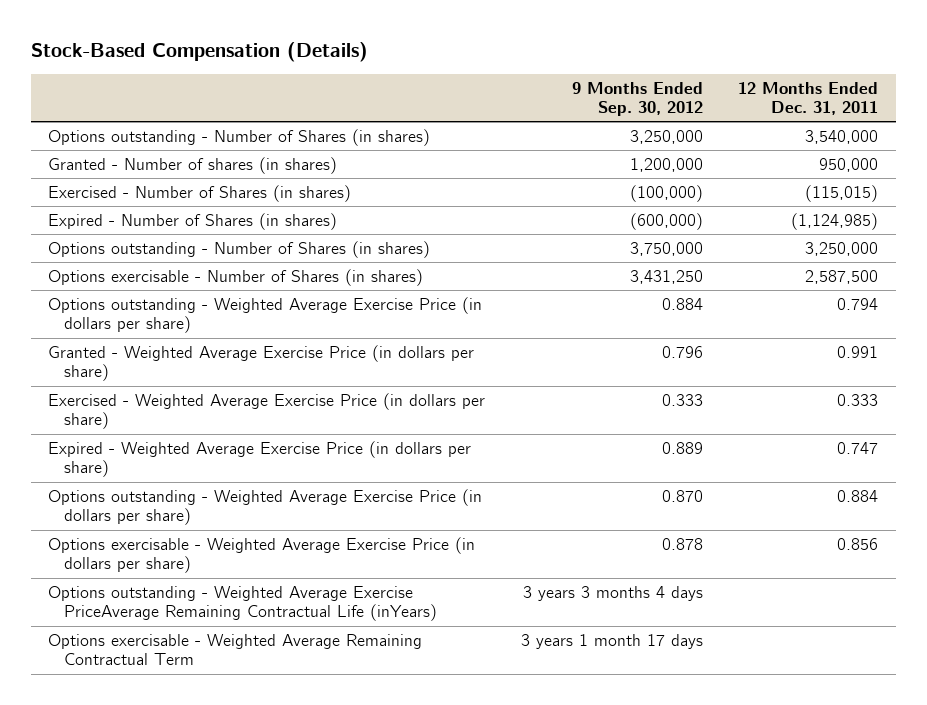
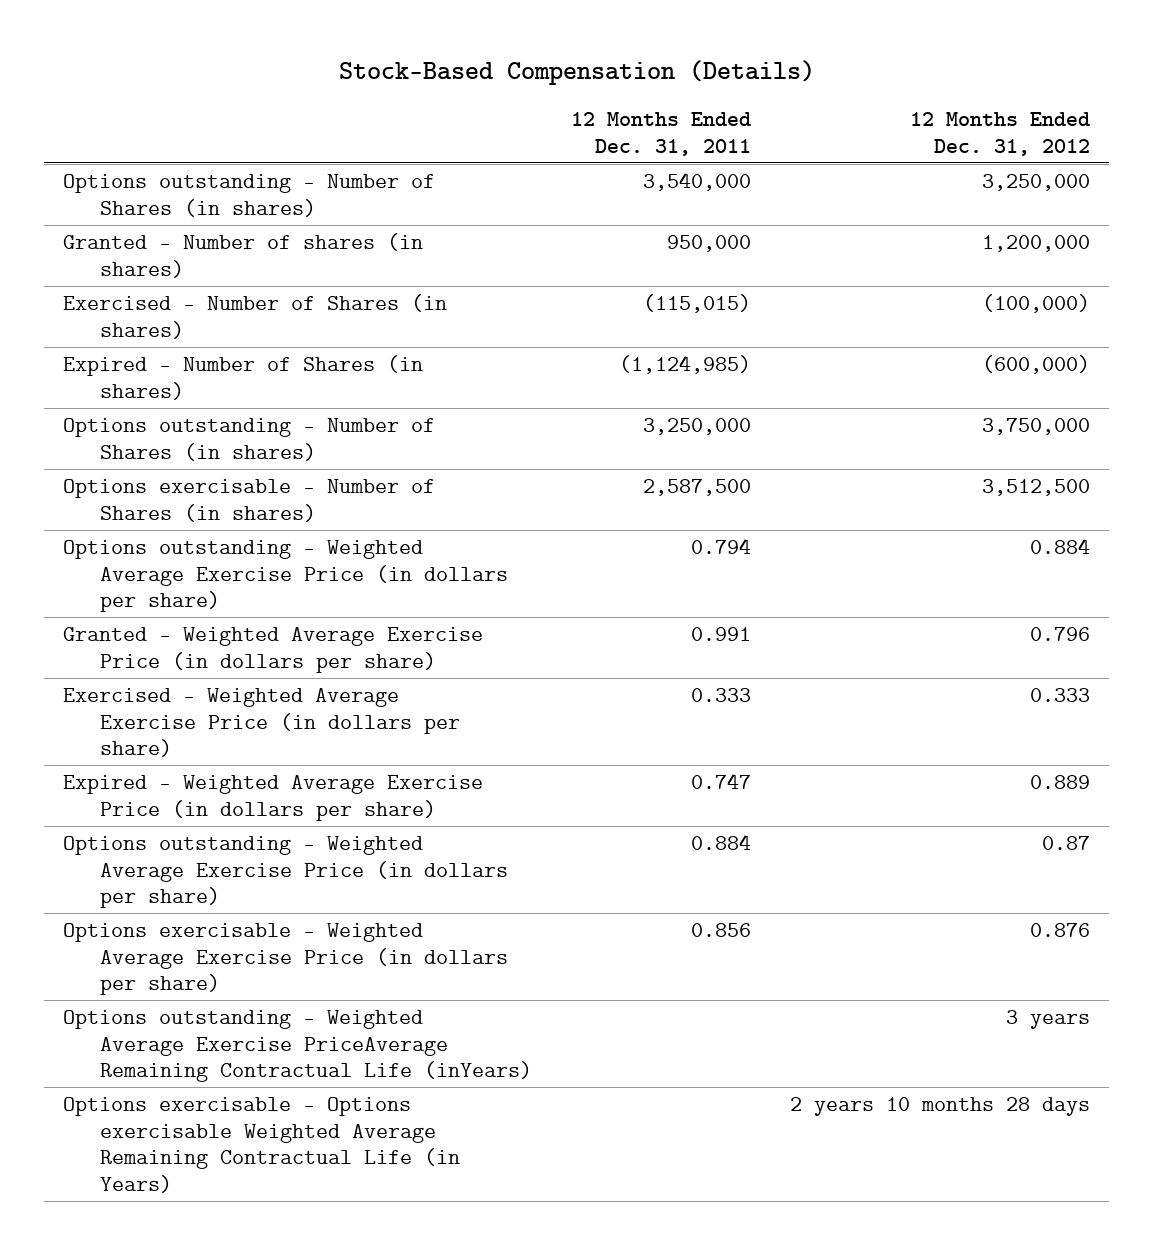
[571,81,703,116] 9 Months Ended Sep. 30, 2012 -> none
none -> [909,112,1090,156] 12 Months Ended Dec. 31, 2012
[48,634,423,666] Options exercisable - Weighted Average Remaining Contractual Term -> [63,1096,460,1194] Options exercisable - Options exercisable Weighted Average Remaining Contractual Life (in Years)

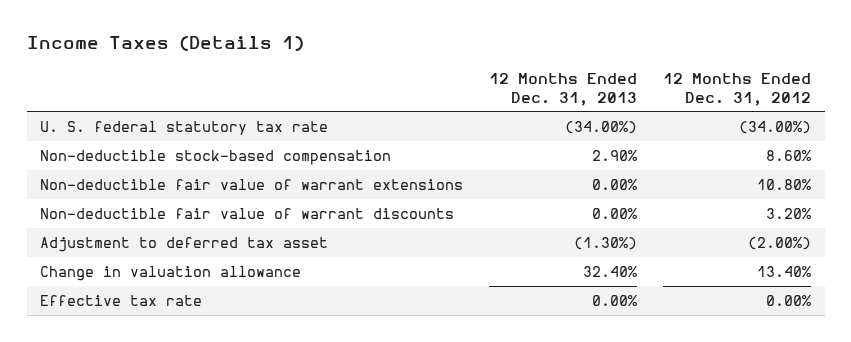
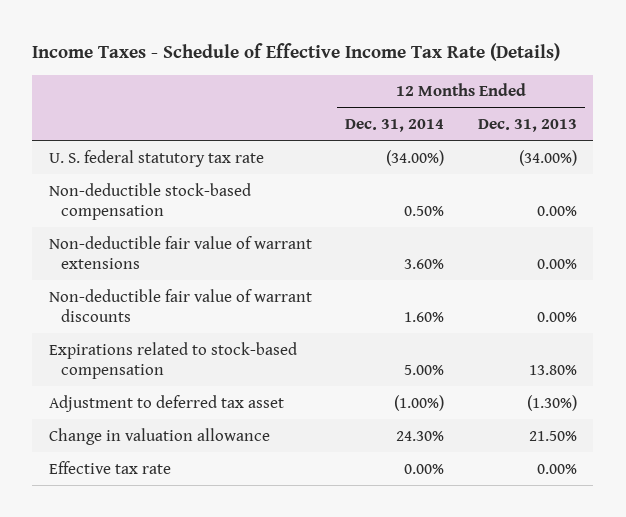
[26,36,304,52] Income Taxes (Details 1) -> [32,43,561,62] Income Taxes - Schedule of Effective Income Tax Rate (Details)
[663,73,812,106] 12 Months Ended Dec. 31, 2012 -> none
none -> [345,118,445,132] Dec. 31, 2014
[592,150,638,162] 2.90% -> [536,205,577,216] 0.00%
none -> [49,341,298,379] Expirations related to stock-based compensation
[583,266,638,278] 32.40% -> [528,430,577,441] 21.50%

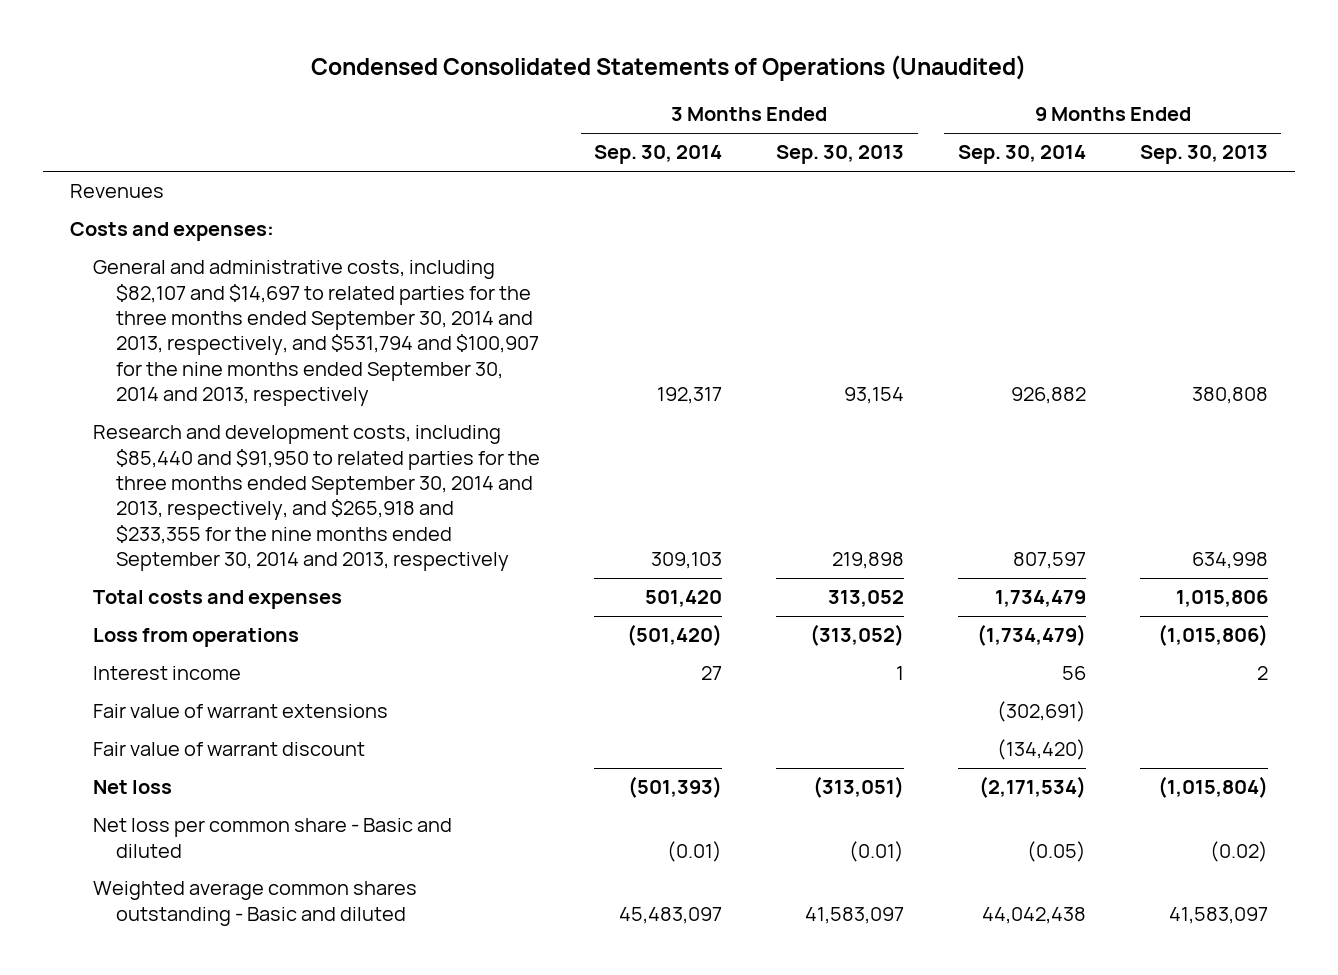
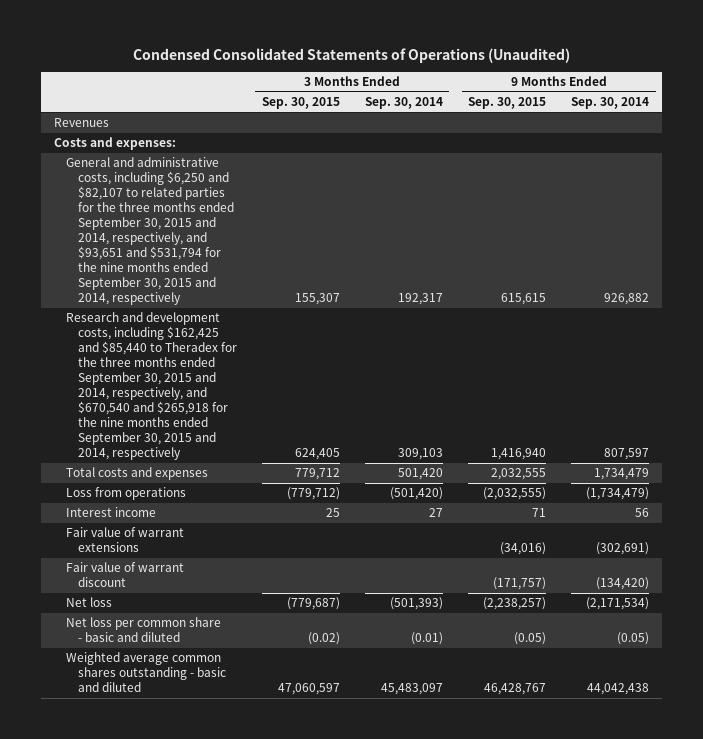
[776,145,905,165] Sep. 30, 2013 -> none
[1139,145,1268,165] Sep. 30, 2013 -> none
none -> [261,97,340,110] Sep. 30, 2015
none -> [468,97,547,110] Sep. 30, 2015
[93,260,540,407] General and administrative costs, including $82,107 and $14,697 to related parties for the three months ended September 30, 2014 and 2013, respectively, and $531,794 and $100,907 for the nine months ended September 30, 2014 and 2013, respectively -> [65,157,234,306] General and administrative costs, including $6,250 and $82,107 to related parties for the three months ended September 30, 2015 and 2014, respectively, and $93,651 and $531,794 for the nine months ended September 30, 2015 and 2014, respectively
[93,425,541,572] Research and development costs, including $85,440 and $91,950 to related parties for the three months ended September 30, 2014 and 2013, respectively, and $265,918 and $233,355 for the nine months ended September 30, 2014 and 2013, respectively -> [65,312,237,461] Research and development costs, including $162,425 and $85,440 to Theradex for the three months ended September 30, 2015 and 2014, respectively, and $670,540 and $265,918 for the nine months ended September 30, 2015 and 2014, respectively
[93,818,453,858] Net loss per common share - Basic and diluted -> [65,617,221,643] Net loss per common share - basic and diluted
[93,881,418,926] Weighted average common shares outstanding - Basic and diluted -> [65,652,226,693] Weighted average common shares outstanding - basic and diluted

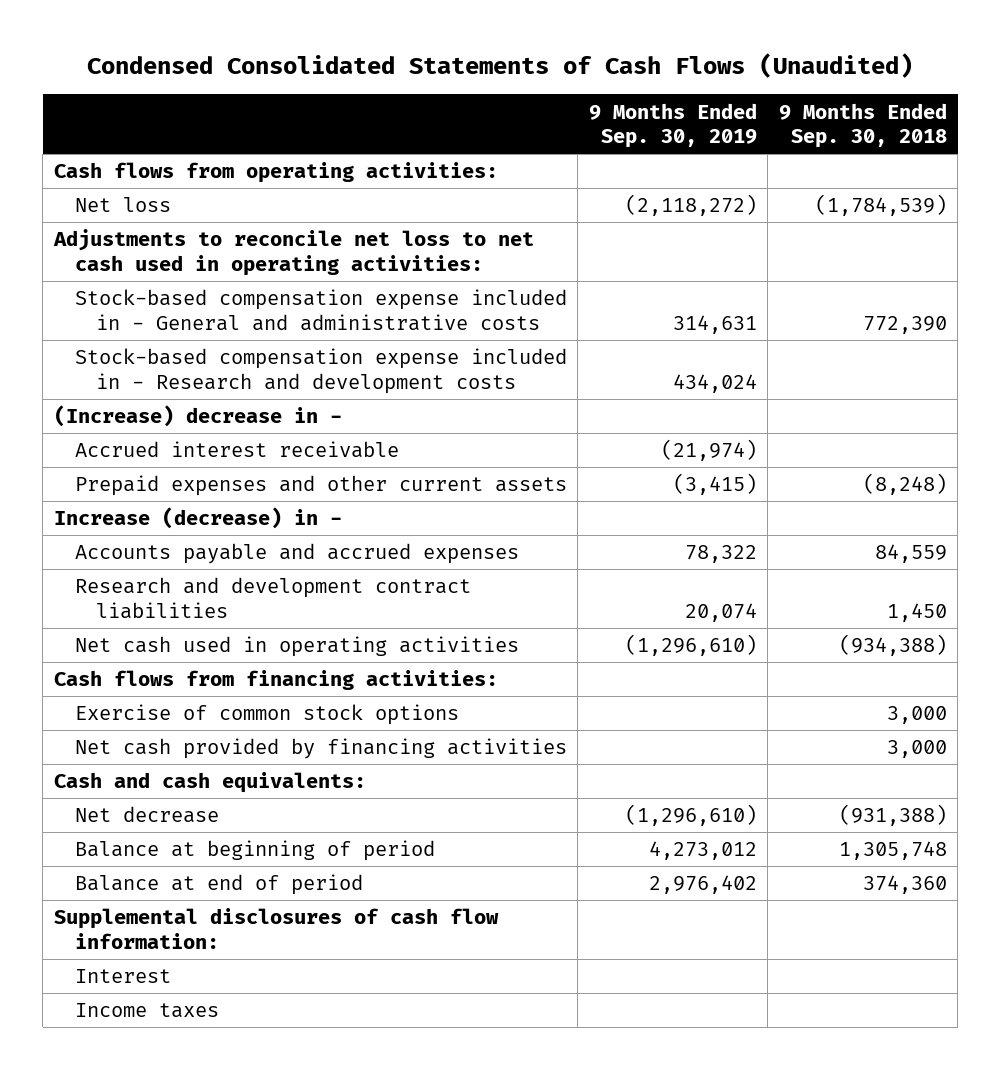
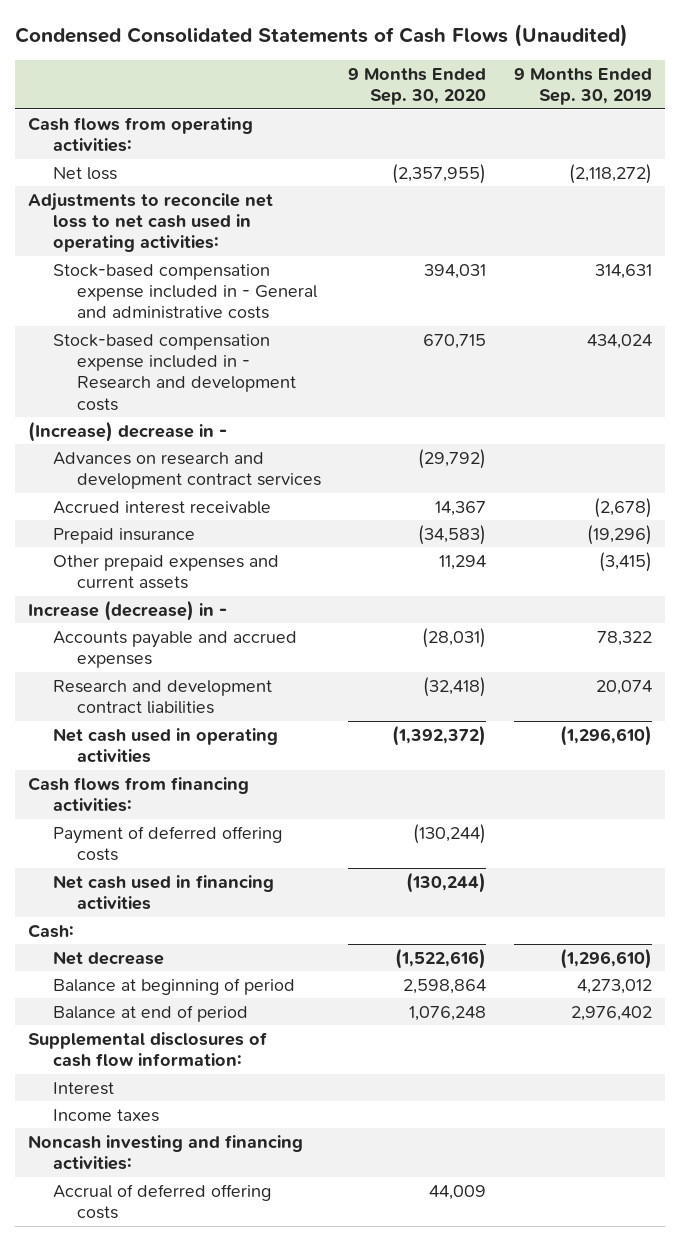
[778,102,947,148] 9 Months Ended Sep. 30, 2018 -> none
none -> [348,67,487,106] 9 Months Ended Sep. 30, 2020
none -> [52,451,322,490] Advances on research and development contract services
[660,439,757,462] (21,974) -> [593,497,652,518] (2,678)
none -> [52,527,195,544] Prepaid insurance
[74,475,567,497] Prepaid expenses and other current assets -> [52,554,279,590] Other prepaid expenses and current assets
[74,704,459,726] Exercise of common stock options -> none
none -> [52,825,282,862] Payment of deferred offering costs
[74,738,567,760] Net cash provided by financing activities -> [52,874,274,911] Net cash used in financing activities
[53,772,366,794] Cash and cash equivalents: -> [28,923,75,938] Cash:
none -> [28,1134,304,1171] Noncash investing and financing activities:
none -> [52,1183,271,1220] Accrual of deferred offering costs

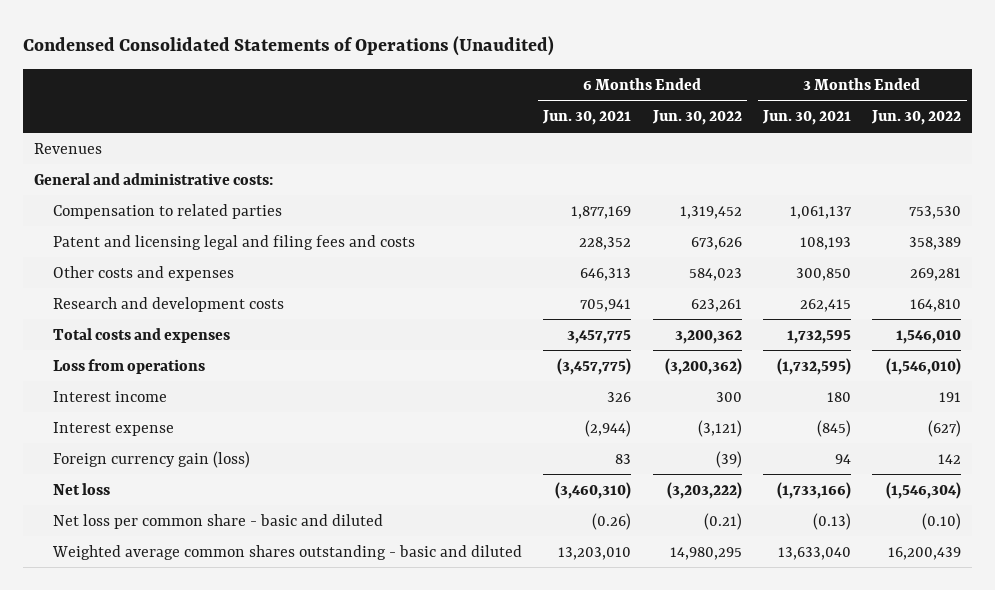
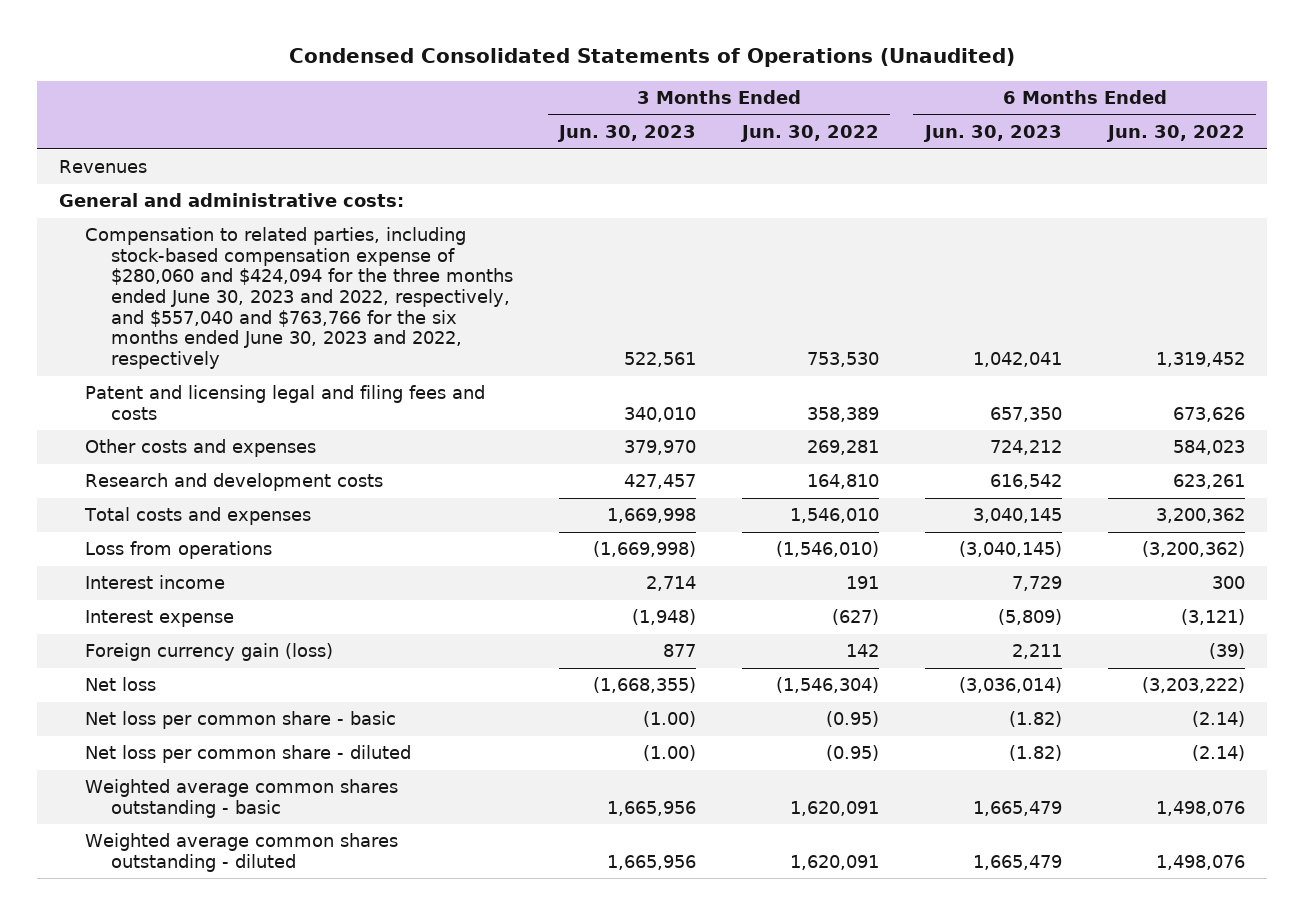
[542,110,632,126] Jun. 30, 2021 -> none
[762,110,852,126] Jun. 30, 2021 -> none
none -> [557,124,697,142] Jun. 30, 2023
none -> [922,124,1062,142] Jun. 30, 2023
[52,203,282,219] Compensation to related parties -> [85,227,514,369] Compensation to related parties, including stock-based compensation expense of $280,060 and $424,094 for the three months ended June 30, 2023 and 2022, respectively, and $557,040 and $763,766 for the six months ended June 30, 2023 and 2022, respectively
[52,513,383,529] Net loss per common share - basic and diluted -> [85,711,397,730] Net loss per common share - basic
[703,512,742,530] (0.21) -> [1191,711,1245,728] (2.14)
[922,512,962,530] (0.10) -> [825,711,879,728] (0.95)
none -> [85,745,412,764] Net loss per common share - diluted
[51,544,522,560] Weighted average common shares outstanding - basic and diluted -> [85,779,399,818] Weighted average common shares outstanding - basic
[669,546,742,560] 14,980,295 -> [1155,800,1245,816] 1,498,076
[888,546,962,560] 16,200,439 -> [789,800,879,816] 1,620,091
none -> [85,833,399,872] Weighted average common shares outstanding - diluted

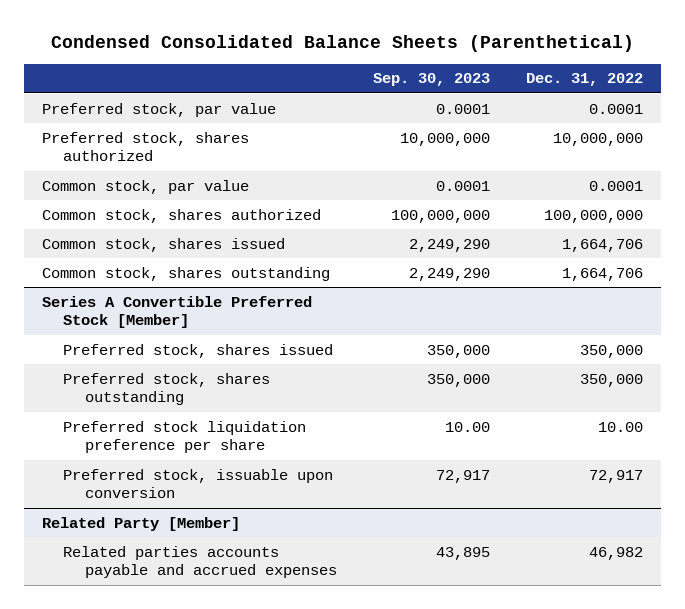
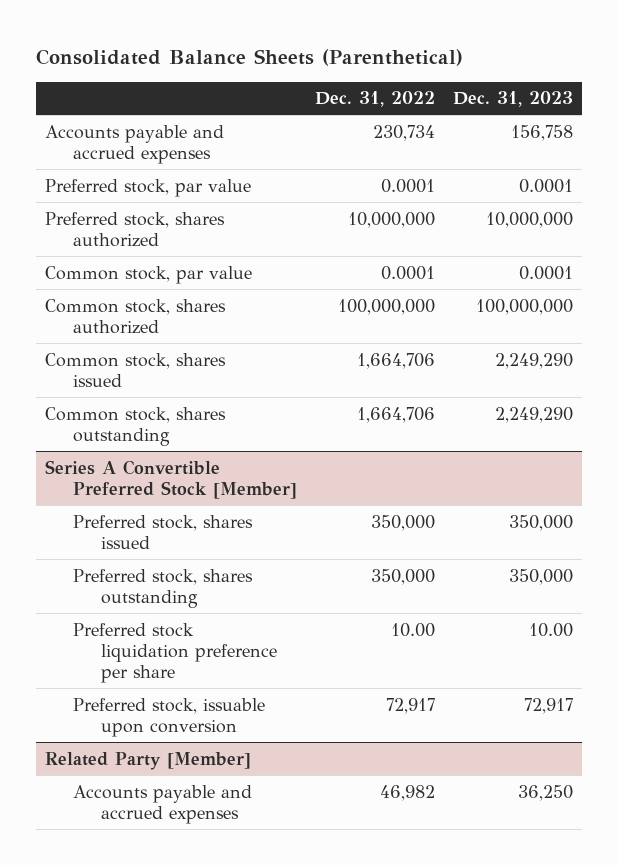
[50,35,634,53] Condensed Consolidated Balance Sheets (Parenthetical) -> [36,48,464,66] Consolidated Balance Sheets (Parenthetical)
[372,73,490,87] Sep. 30, 2023 -> none
none -> [452,91,573,108] Dec. 31, 2023
none -> [45,124,225,164] Accounts payable and accrued expenses
[63,545,337,579] Related parties accounts payable and accrued expenses -> [73,784,253,824] Accounts payable and accrued expenses

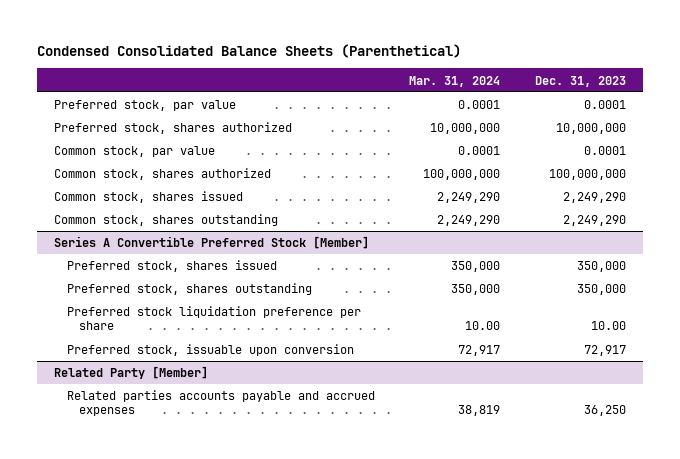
[36,48,464,66] Consolidated Balance Sheets (Parenthetical) -> [37,44,462,59] Condensed Consolidated Balance Sheets (Parenthetical)
[315,91,436,108] Dec. 31, 2022 -> none
none -> [409,75,501,87] Mar. 31, 2024
[45,124,225,164] Accounts payable and accrued expenses -> none
[73,784,253,824] Accounts payable and accrued expenses -> [66,390,375,417] Related parties accounts payable and accrued expenses

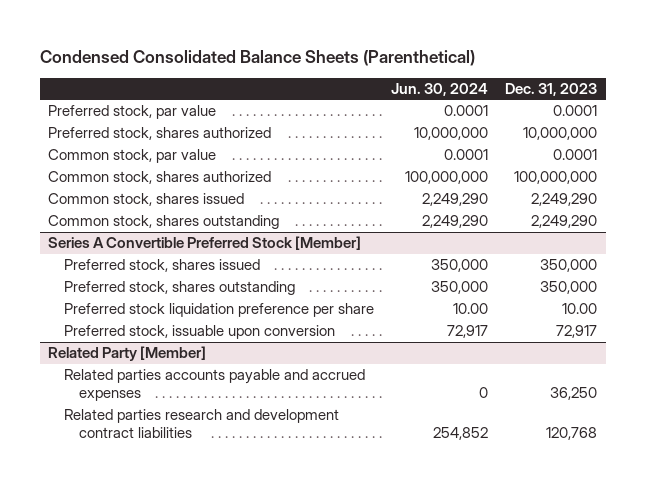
[409,75,501,87] Mar. 31, 2024 -> none
none -> [390,82,488,96] Jun. 30, 2024
none -> [63,409,339,439] Related parties research and development contract liabilities

